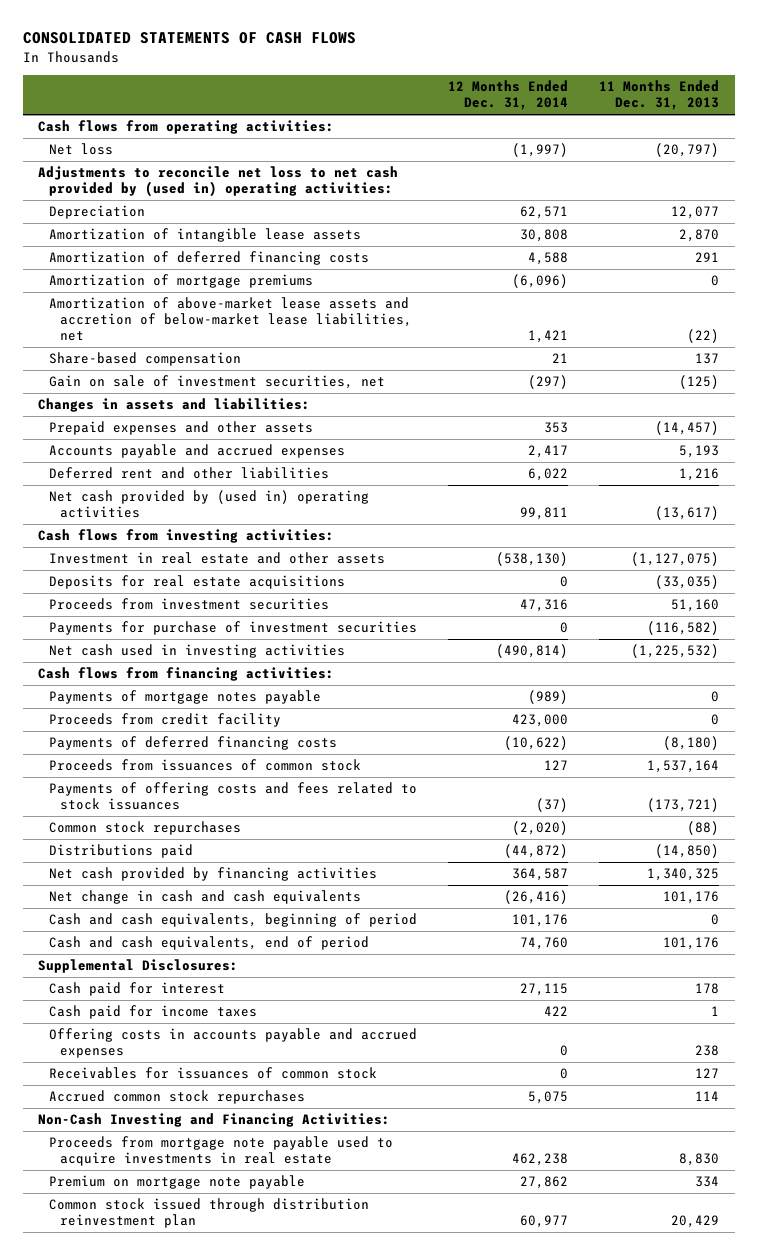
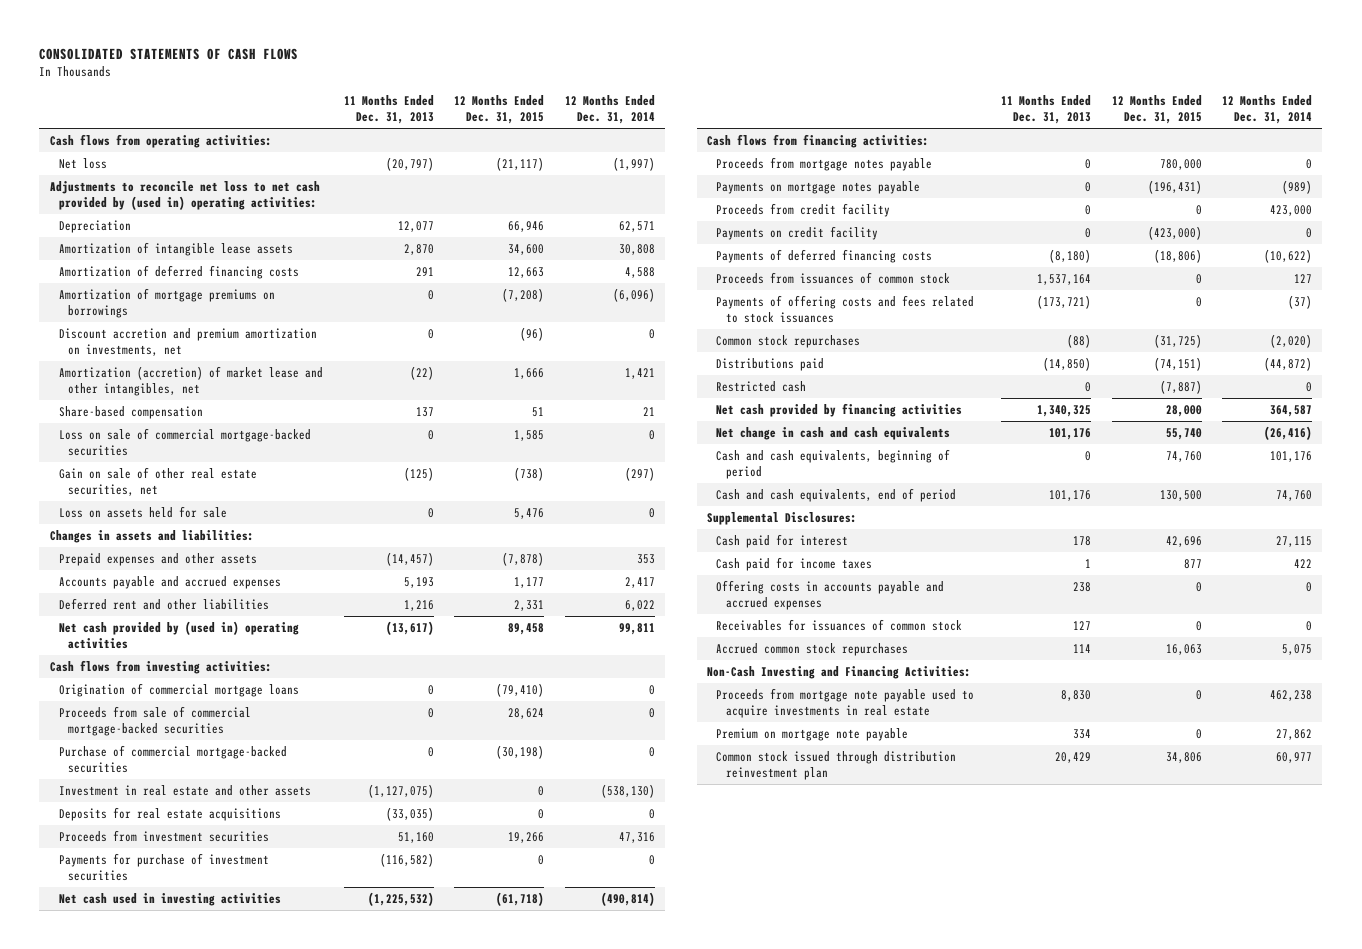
none -> [454,94,545,125] 12 Months Ended Dec. 31, 2015
[49,274,314,289] Amortization of mortgage premiums -> [59,287,276,319] Amortization of mortgage premiums on borrowings
none -> [59,327,318,357] Discount accretion and premium amortization on investments, net
[49,297,413,342] Amortization of above-market lease assets and accretion of below-market lease liabilities, net -> [59,365,324,397] Amortization (accretion) of market lease and other intangibles, net
none -> [59,427,312,457] Loss on sale of commercial mortgage-backed securities
[49,375,386,390] Gain on sale of investment securities, net -> [59,466,258,497] Gain on sale of other real estate securities, net
none -> [59,505,228,518] Loss on assets held for sale
none -> [59,682,300,697] Origination of commercial mortgage loans
none -> [59,705,252,737] Proceeds from sale of commercial mortgage-backed securities
none -> [59,744,288,774] Purchase of commercial mortgage-backed securities
none -> [716,156,933,171] Proceeds from mortgage notes payable
[49,690,322,705] Payments of mortgage notes payable -> [716,180,921,194] Payments on mortgage notes payable
none -> [716,225,879,240] Payments on credit facility
none -> [716,380,807,392] Restricted cash

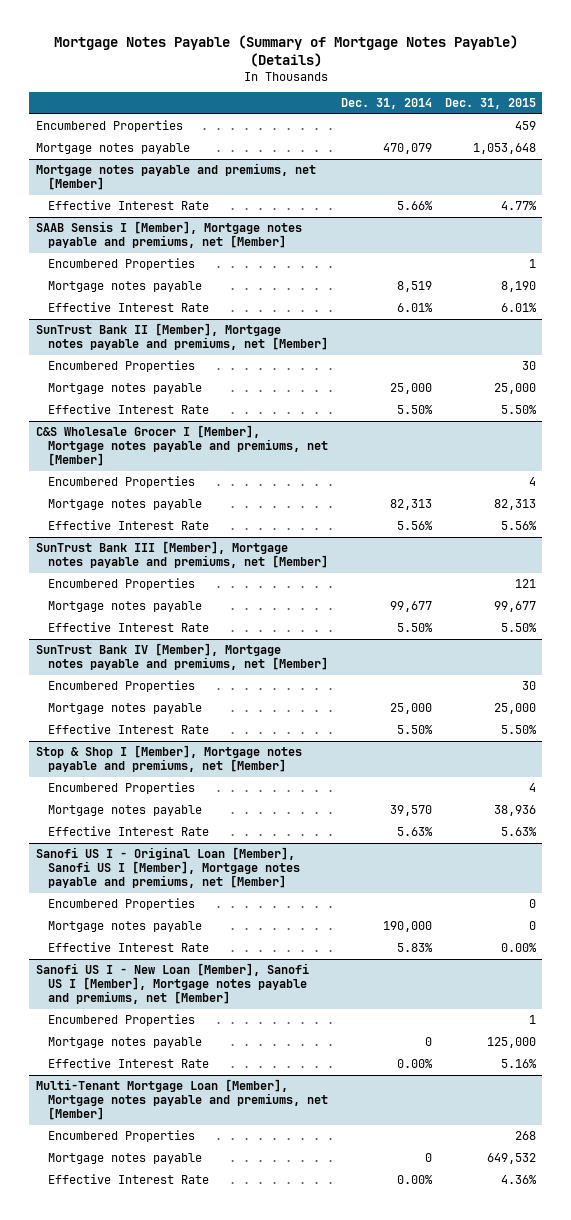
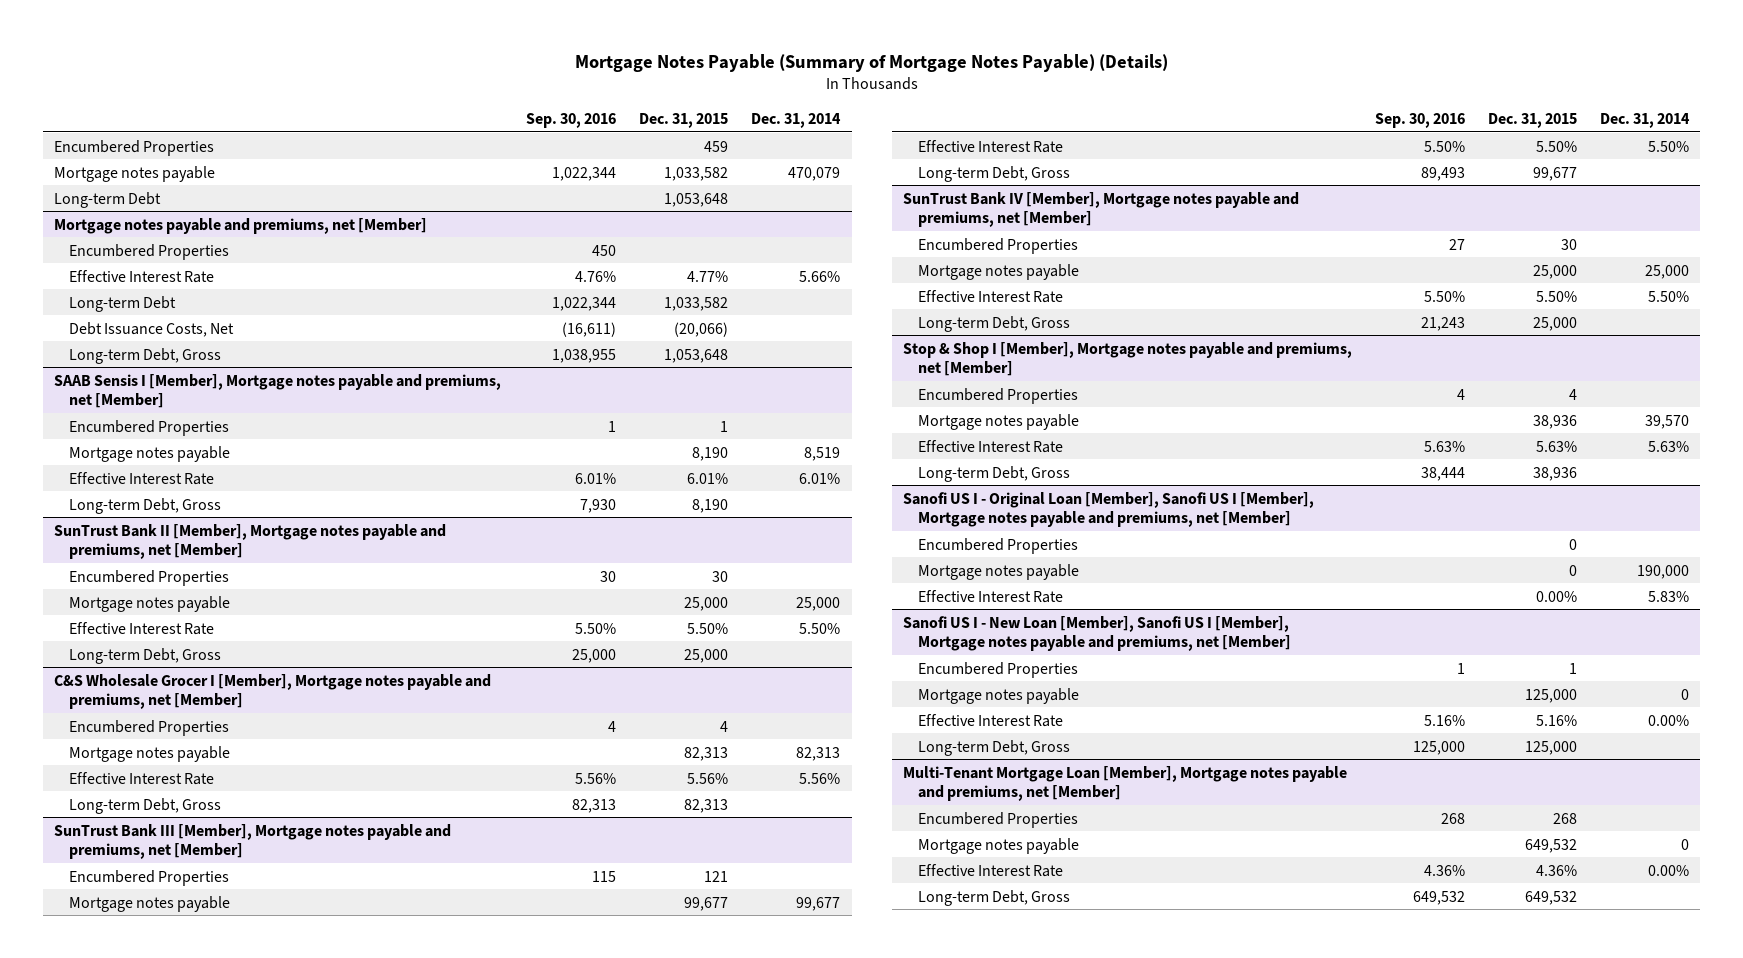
none -> [526,113,617,129] Sep. 30, 2016
[472,143,536,155] 1,053,648 -> [664,166,729,181] 1,033,582
none -> [54,191,162,208] Long-term Debt
none -> [69,243,230,260] Encumbered Properties
none -> [69,295,177,312] Long-term Debt
none -> [69,321,235,337] Debt Issuance Costs, Net
none -> [69,347,222,364] Long-term Debt, Gross
none -> [69,497,222,514] Long-term Debt, Gross
none -> [69,647,222,664] Long-term Debt, Gross
none -> [69,797,222,814] Long-term Debt, Gross
none -> [917,165,1070,182] Long-term Debt, Gross
none -> [917,315,1070,332] Long-term Debt, Gross
none -> [917,465,1070,482] Long-term Debt, Gross
none -> [917,739,1070,756] Long-term Debt, Gross
none -> [917,889,1070,906] Long-term Debt, Gross

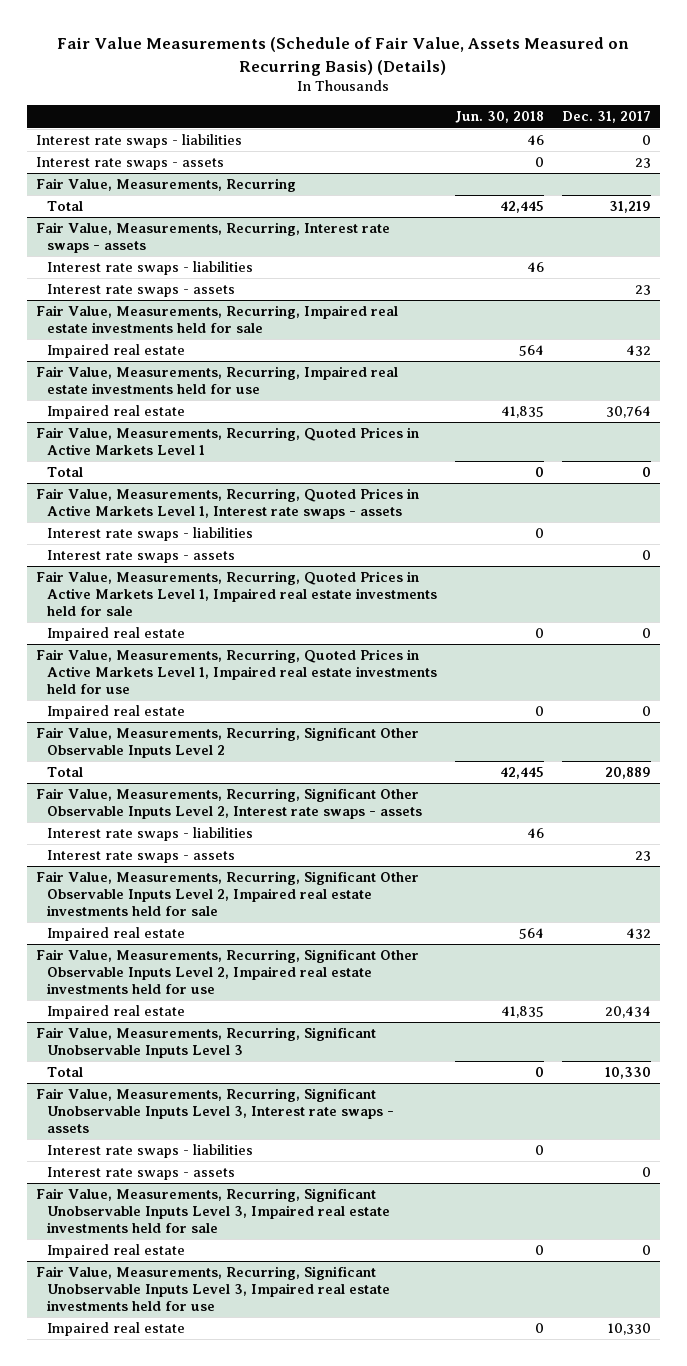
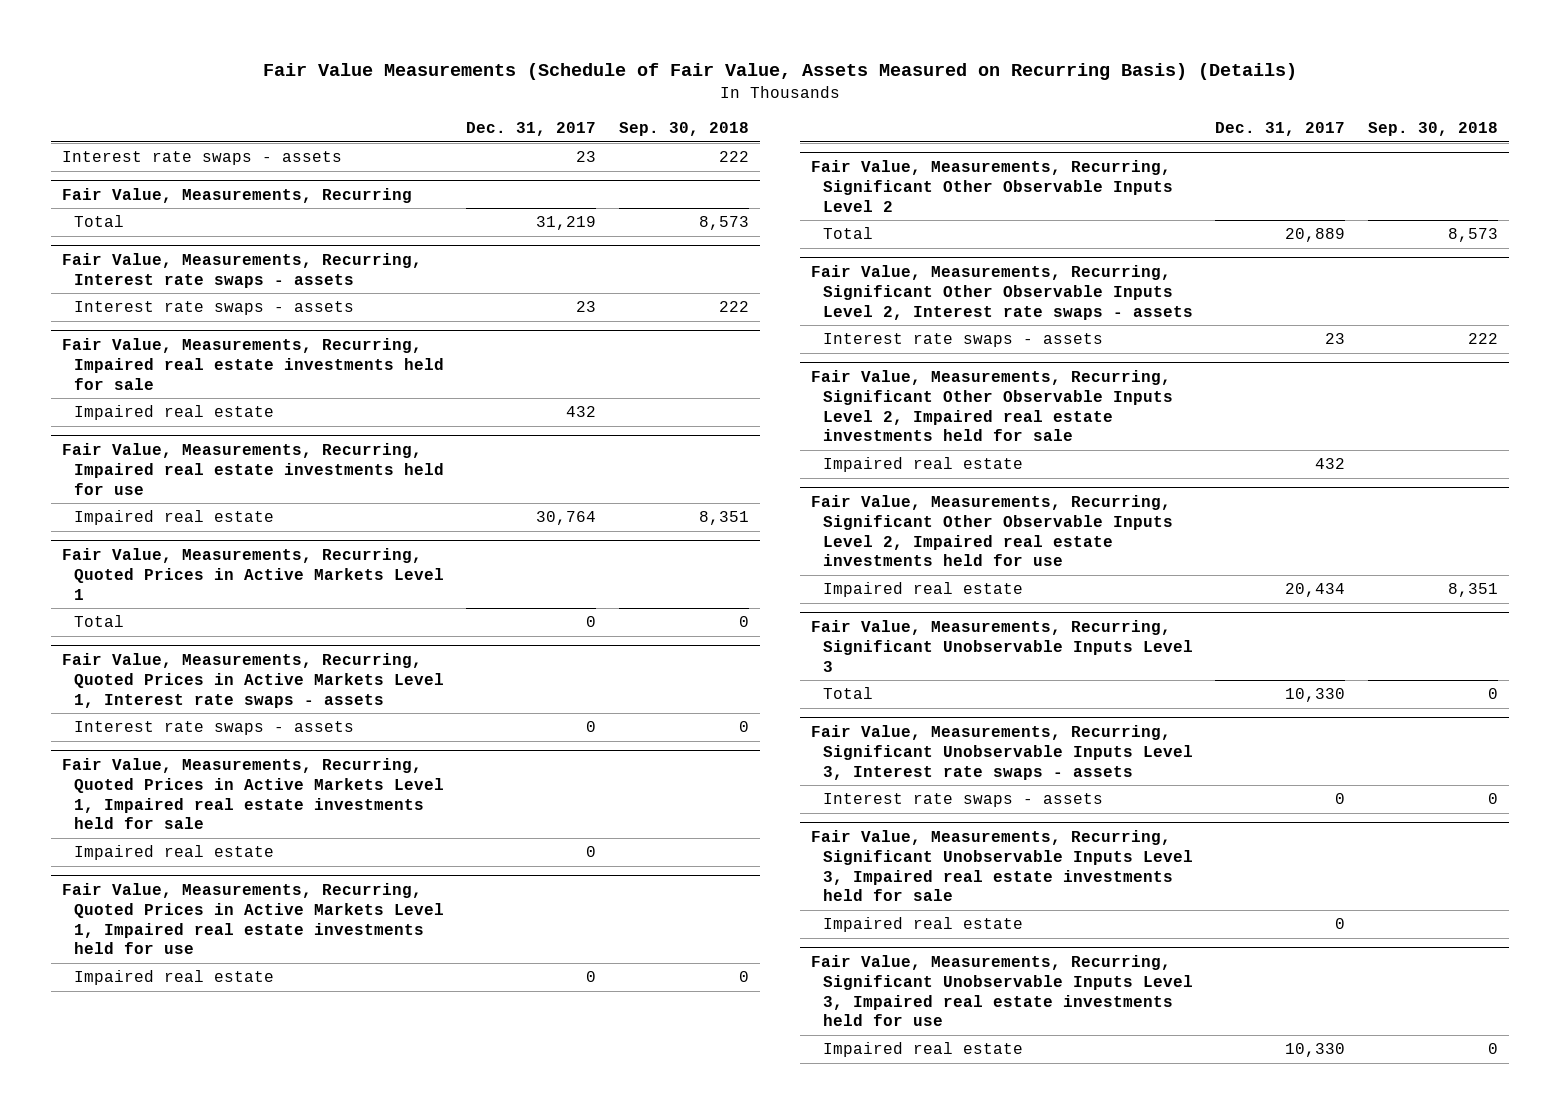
[454,111,544,124] Jun. 30, 2018 -> none
none -> [618,122,749,137] Sep. 30, 2018
[35,134,242,149] Interest rate swaps - liabilities -> none
[46,261,253,276] Interest rate swaps - liabilities -> none
[46,527,253,542] Interest rate swaps - liabilities -> none
[46,827,253,842] Interest rate swaps - liabilities -> none
[46,1144,253,1159] Interest rate swaps - liabilities -> none

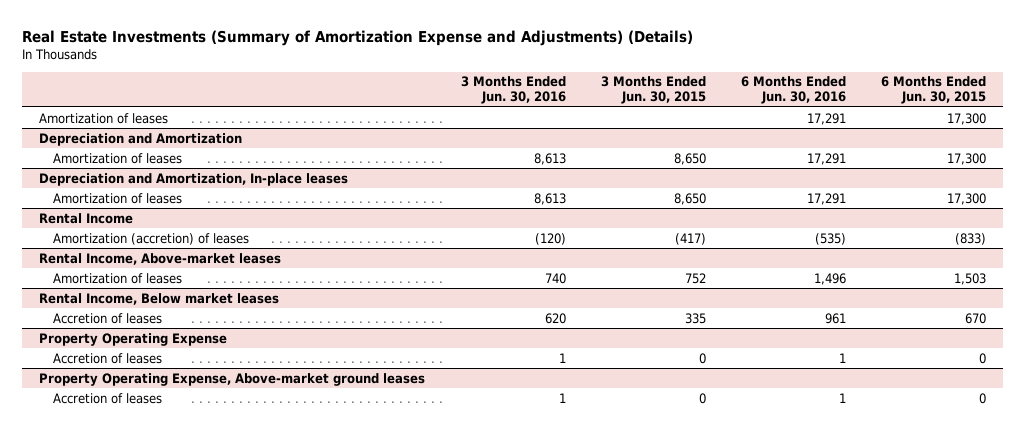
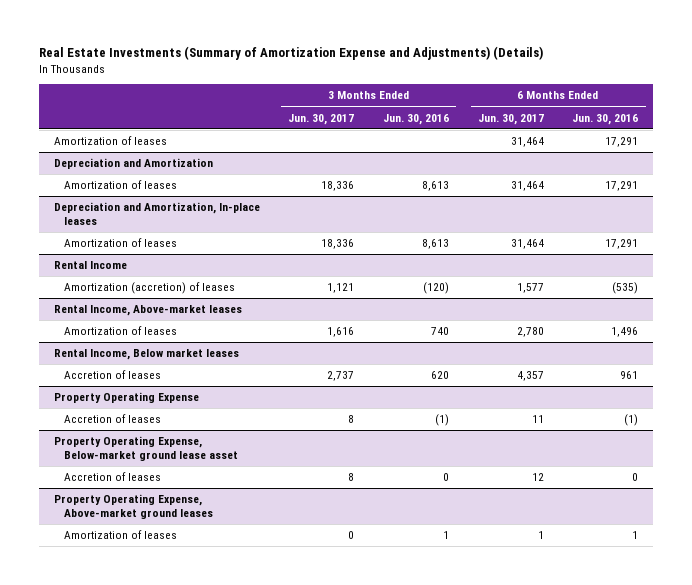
[600,76,706,105] 3 Months Ended Jun. 30, 2015 -> none
[880,76,986,105] 6 Months Ended Jun. 30, 2015 -> none
none -> [288,113,355,125] Jun. 30, 2017
none -> [477,113,544,125] Jun. 30, 2017
[558,352,566,363] 1 -> [435,414,450,427] (1)
[838,352,846,363] 1 -> [624,414,639,427] (1)
none -> [53,436,238,462] Property Operating Expense, Below-market ground lease asset
none -> [63,472,161,482] Accretion of leases
[52,392,162,404] Accretion of leases -> [63,530,177,540] Amortization of leases

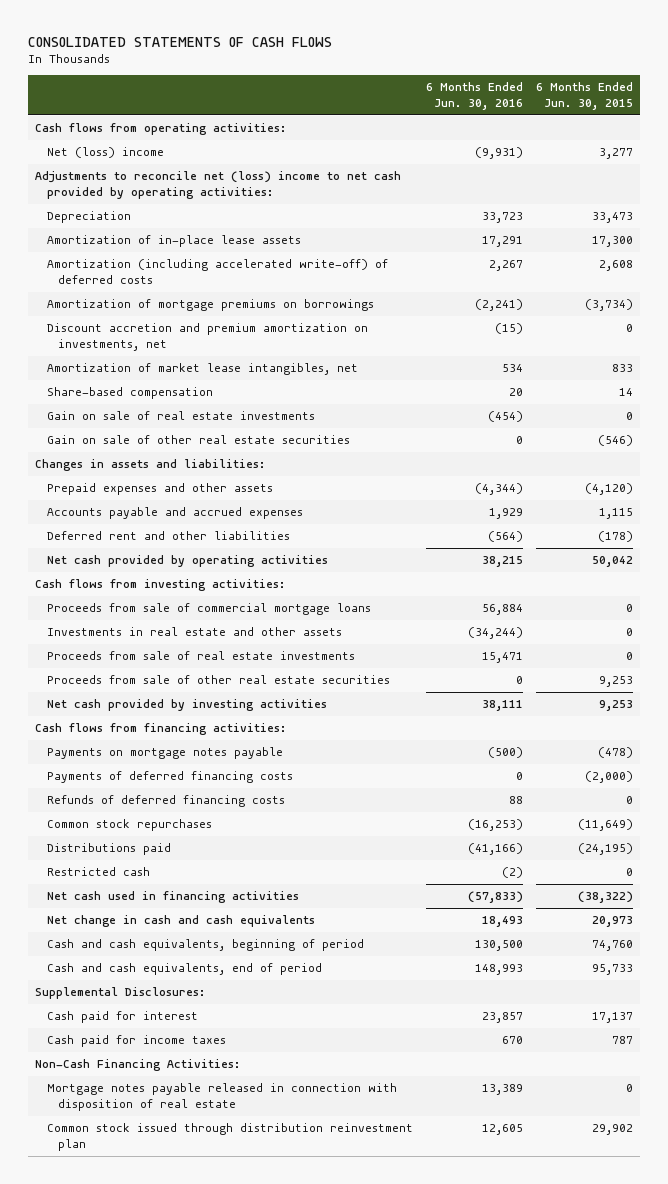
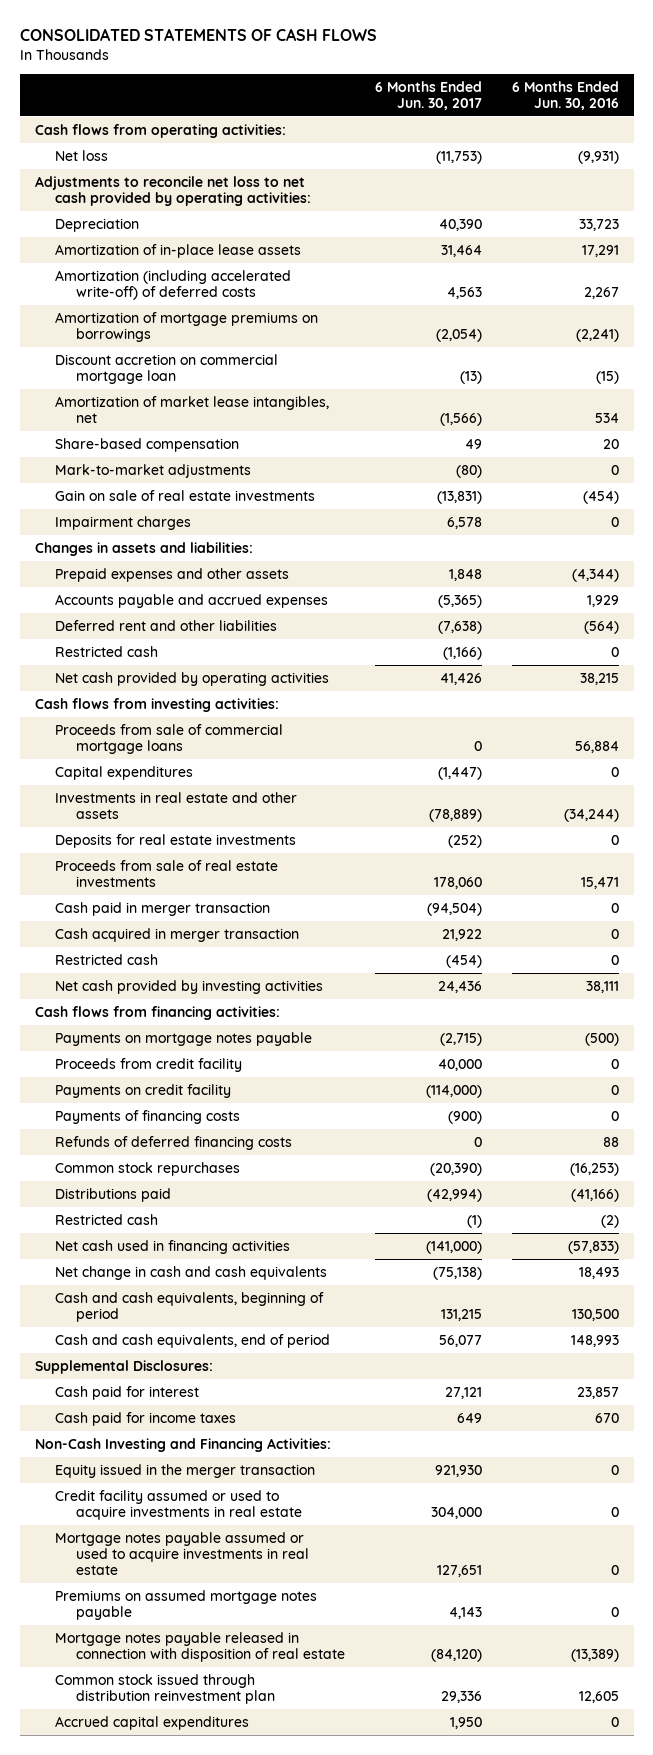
[536,82,634,110] 6 Months Ended Jun. 30, 2015 -> none
none -> [374,80,482,110] 6 Months Ended Jun. 30, 2017
[46,147,164,159] Net (loss) income -> [55,149,109,161] Net loss
[34,171,401,199] Adjustments to reconcile net (loss) income to net cash provided by operating activities: -> [34,175,312,206] Adjustments to reconcile net loss to net cash provided by operating activities:
[46,323,368,351] Discount accretion and premium amortization on investments, net -> [55,353,279,384] Discount accretion on commercial mortgage loan
none -> [55,463,252,478] Mark-to-market adjustments
[46,435,350,445] Gain on sale of other real estate securities -> none
none -> [55,515,192,530] Impairment charges
none -> [55,645,159,657] Restricted cash
none -> [55,765,194,780] Capital expenditures
none -> [55,833,297,848] Deposits for real estate investments
[46,675,390,685] Proceeds from sale of other real estate securities -> none
none -> [55,901,271,916] Cash paid in merger transaction
none -> [55,927,300,942] Cash acquired in merger transaction
none -> [55,953,159,965] Restricted cash
none -> [55,1057,243,1072] Proceeds from credit facility
none -> [55,1083,232,1098] Payments on credit facility
[46,771,293,784] Payments of deferred financing costs -> [55,1109,241,1124] Payments of financing costs
[34,1059,240,1072] Non-Cash Financing Activities: -> [34,1437,331,1452] Non-Cash Investing and Financing Activities:
none -> [55,1463,316,1478] Equity issued in the merger transaction
none -> [55,1489,302,1520] Credit facility assumed or used to acquire investments in real estate
none -> [55,1531,309,1575] Mortgage notes payable assumed or used to acquire investments in real estate
none -> [55,1589,318,1620] Premiums on assumed mortgage notes payable
[481,1084,523,1096] 13,389 -> [570,1648,619,1662] (13,389)
none -> [55,1715,250,1730] Accrued capital expenditures

